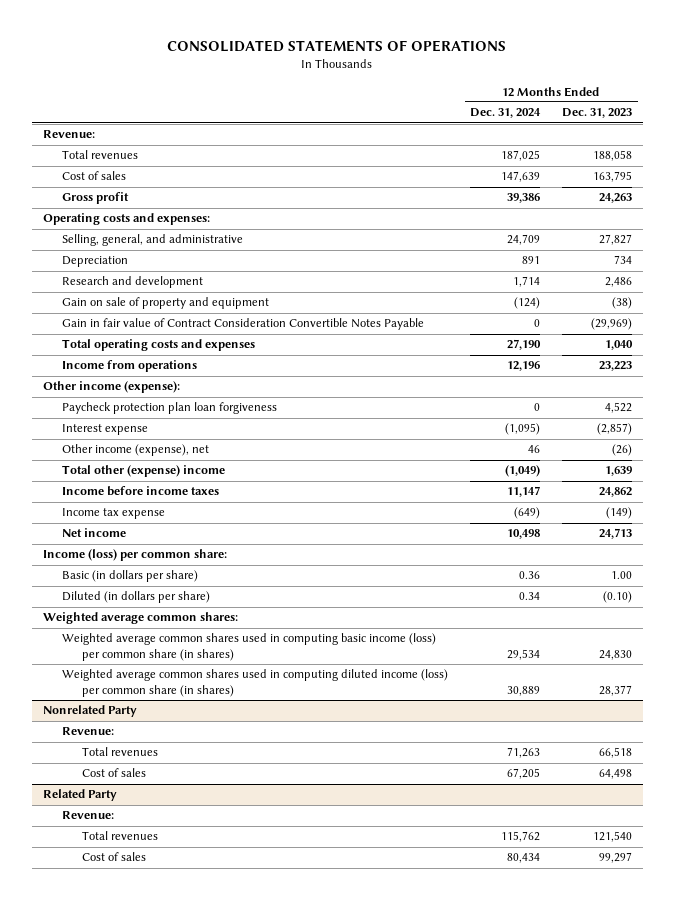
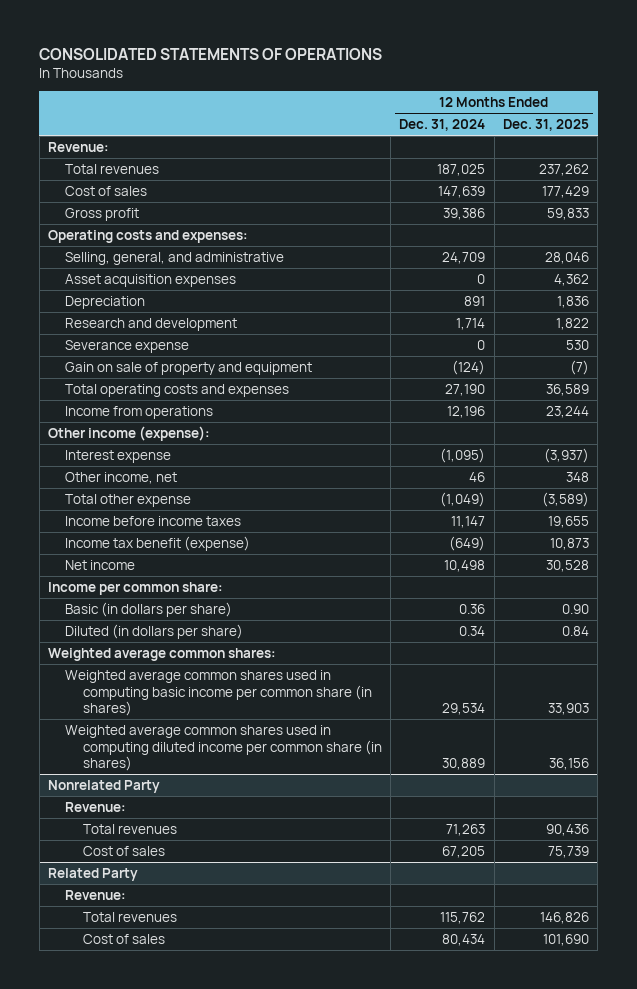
[562,108,633,119] Dec. 31, 2023 -> none
none -> [502,119,589,132] Dec. 31, 2025
none -> [65,273,237,287] Asset acquisition expenses
none -> [65,339,190,353] Severance expense
[62,318,425,331] Gain in fair value of Contract Consideration Convertible Notes Payable -> none
[62,402,278,415] Paycheck protection plan loan forgiveness -> none
[62,444,210,457] Other income (expense), net -> [65,471,178,484] Other income, net
[62,465,226,478] Total other (expense) income -> [65,493,192,507] Total other expense
[62,508,166,520] Income tax expense -> [65,535,251,551] Income tax benefit (expense)
[42,549,227,562] Income (loss) per common share: -> [48,581,224,595] Income per common share:
[62,633,437,661] Weighted average common shares used in computing basic income (loss) per common share (in shares) -> [65,669,372,717] Weighted average common shares used in computing basic income per common share (in shares)
[62,669,449,697] Weighted average common shares used in computing diluted income (loss) per common share (in shares) -> [65,724,382,772] Weighted average common shares used in computing diluted income per common share (in shares)

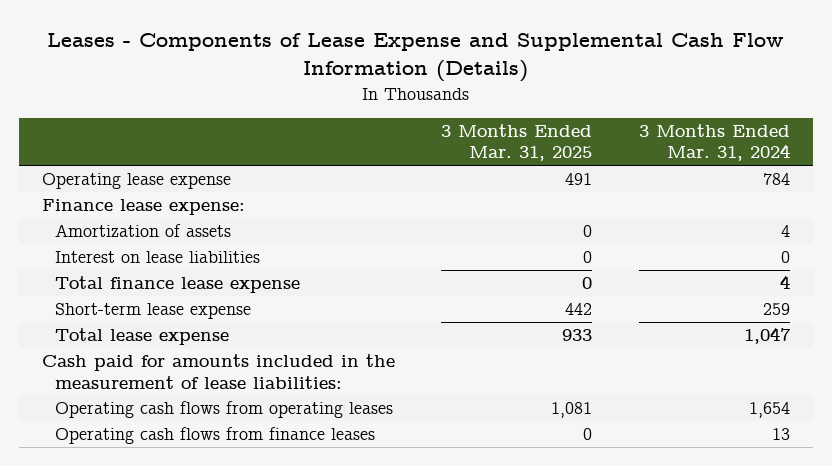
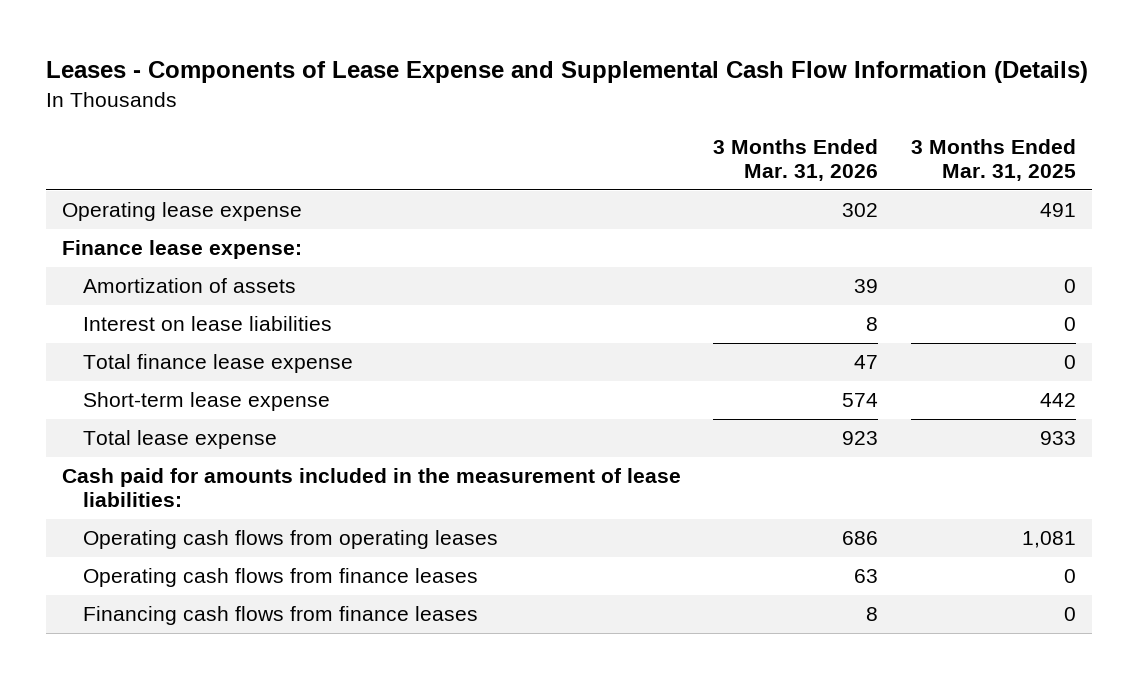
[638,123,790,162] 3 Months Ended Mar. 31, 2024 -> none
none -> [713,138,879,181] 3 Months Ended Mar. 31, 2026
none -> [83,606,479,626] Financing cash flows from finance leases

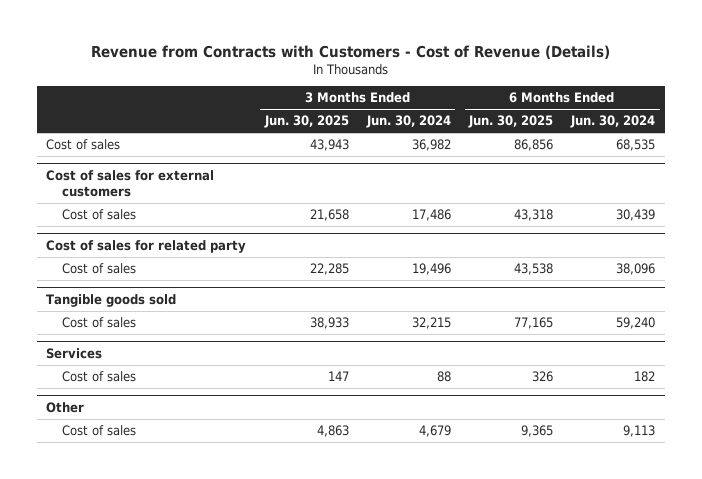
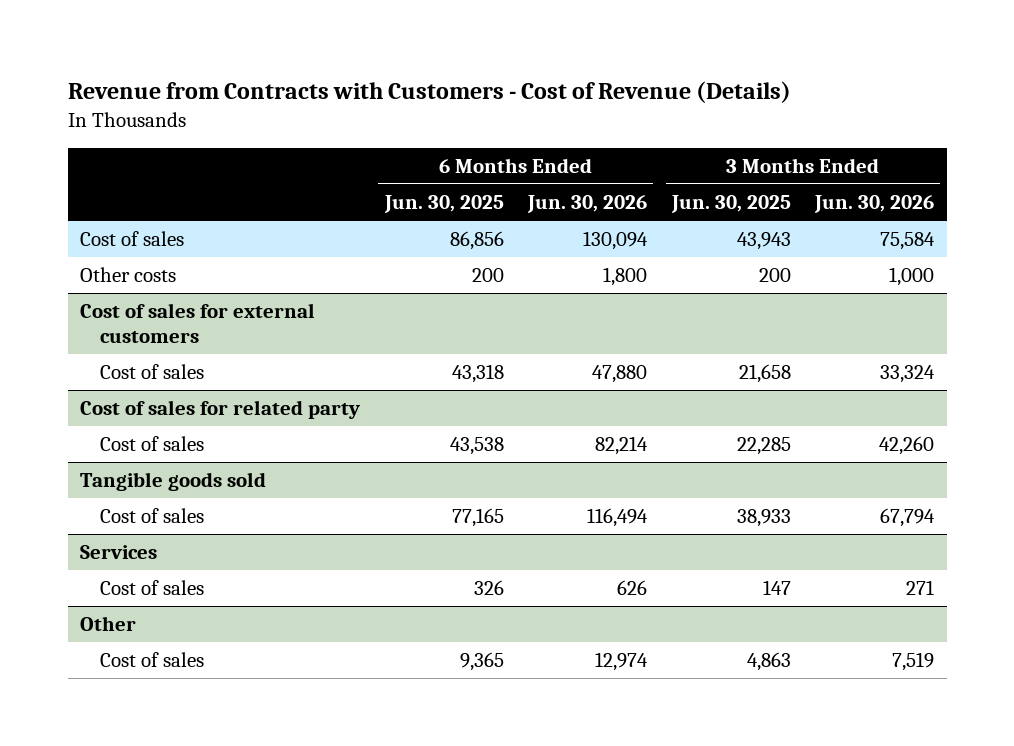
[365,115,451,129] Jun. 30, 2024 -> none
[570,115,656,129] Jun. 30, 2024 -> none
none -> [527,195,648,214] Jun. 30, 2026
none -> [814,195,935,214] Jun. 30, 2026
none -> [79,267,176,283] Other costs

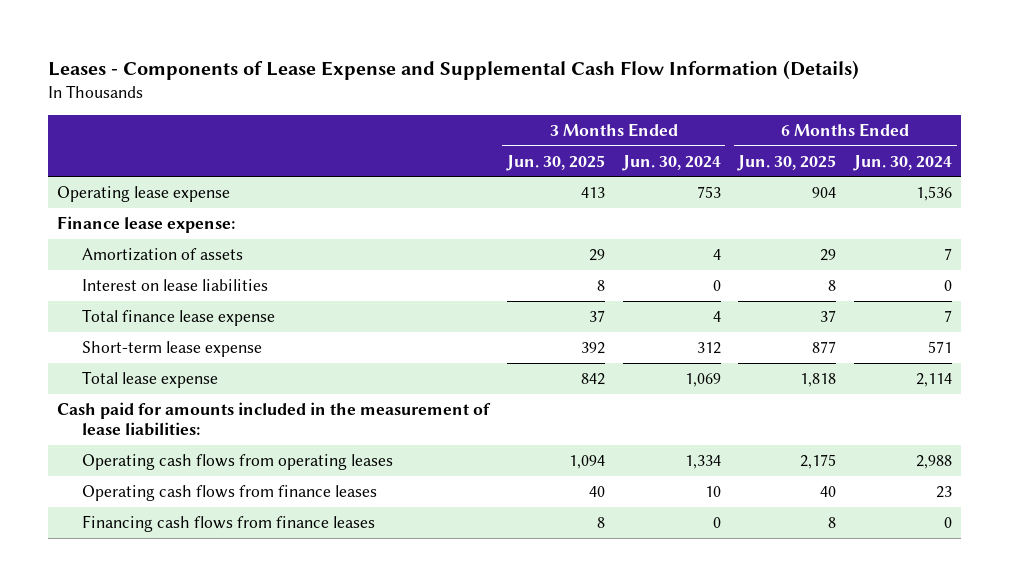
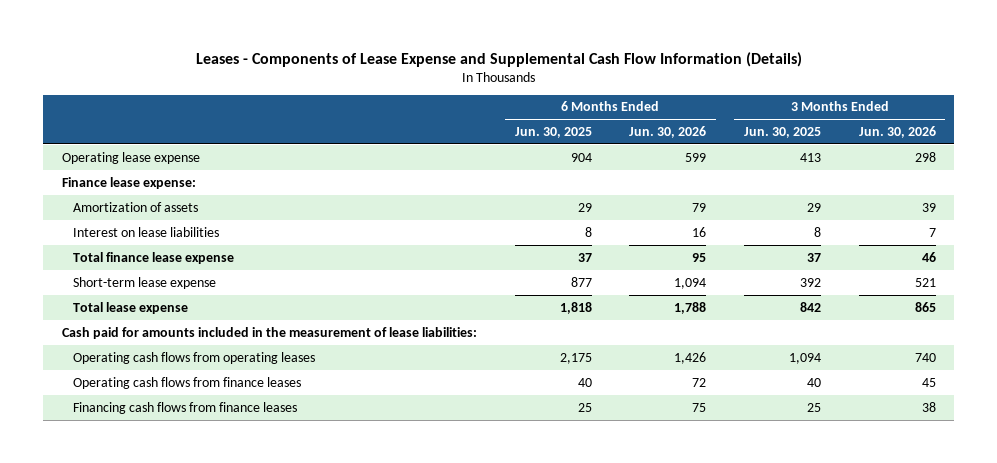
[621,154,721,171] Jun. 30, 2024 -> none
[853,154,953,171] Jun. 30, 2024 -> none
none -> [629,125,707,138] Jun. 30, 2026
none -> [858,125,936,138] Jun. 30, 2026
[596,516,605,528] 8 -> [806,402,821,412] 25
[828,516,837,528] 8 -> [577,402,592,412] 25

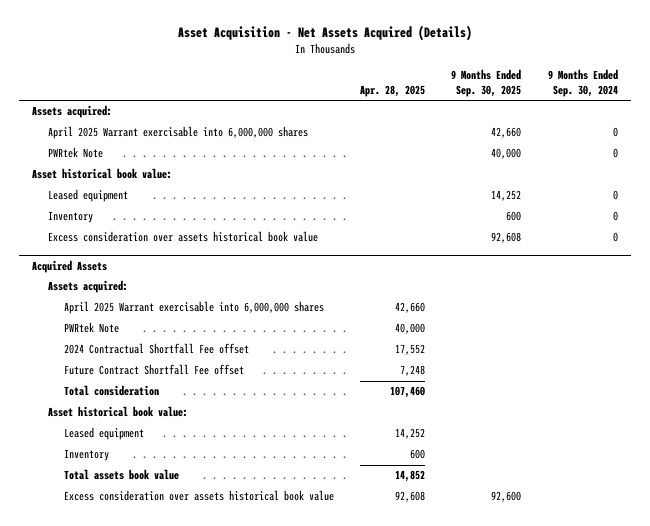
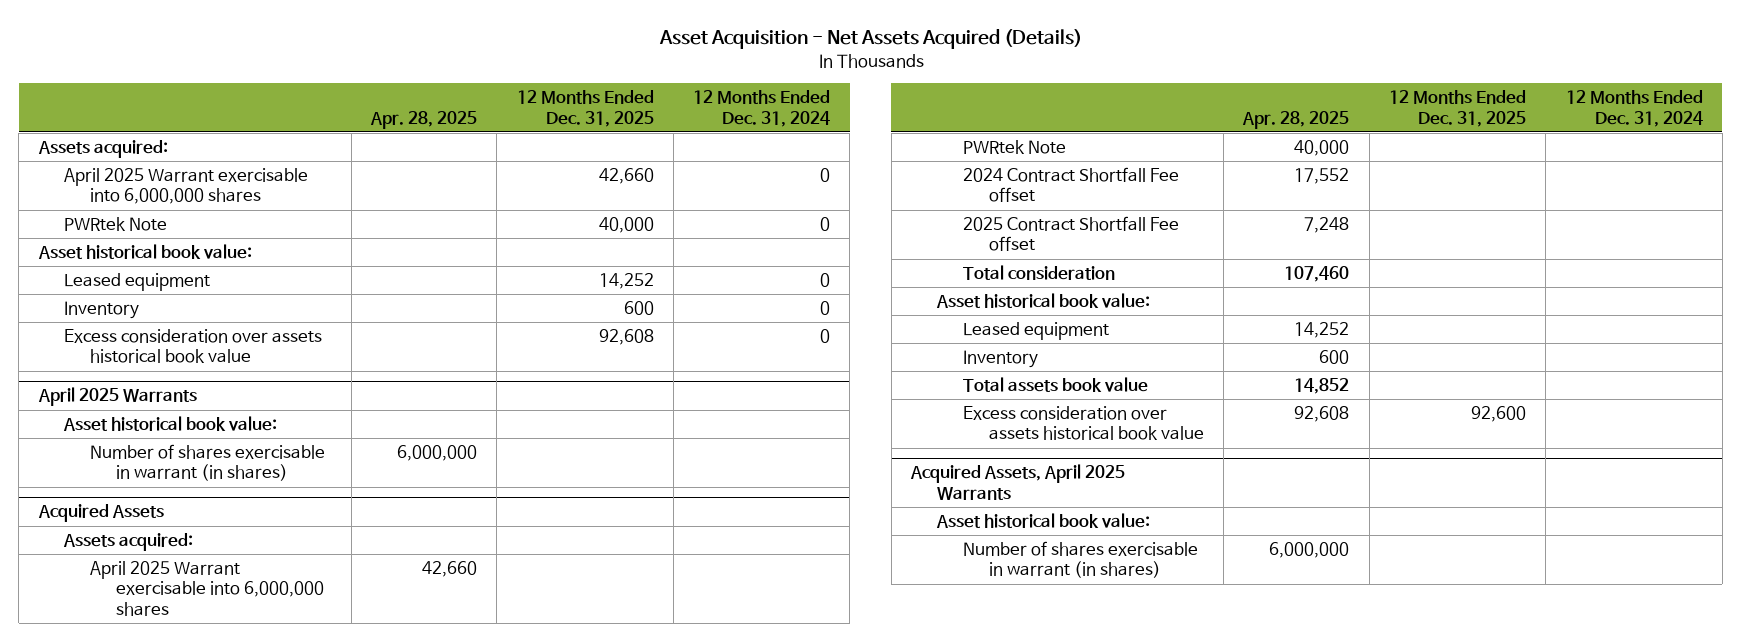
[451,69,522,97] 9 Months Ended Sep. 30, 2025 -> none
[547,69,618,97] 9 Months Ended Sep. 30, 2024 -> none
none -> [516,90,654,127] 12 Months Ended Dec. 31, 2025
none -> [693,90,831,127] 12 Months Ended Dec. 31, 2024
none -> [37,387,197,407] April 2025 Warrants
none -> [63,416,278,432] Asset historical book value:
none -> [90,444,326,482] Number of shares exercisable in warrant (in shares)
[63,343,249,355] 2024 Contractual Shortfall Fee offset -> [962,167,1179,203] 2024 Contract Shortfall Fee offset
[63,364,244,376] Future Contract Shortfall Fee offset -> [962,216,1179,252] 2025 Contract Shortfall Fee offset
none -> [909,464,1125,500] Acquired Assets, April 2025 Warrants
none -> [935,513,1150,529] Asset historical book value:
none -> [962,541,1198,579] Number of shares exercisable in warrant (in shares)

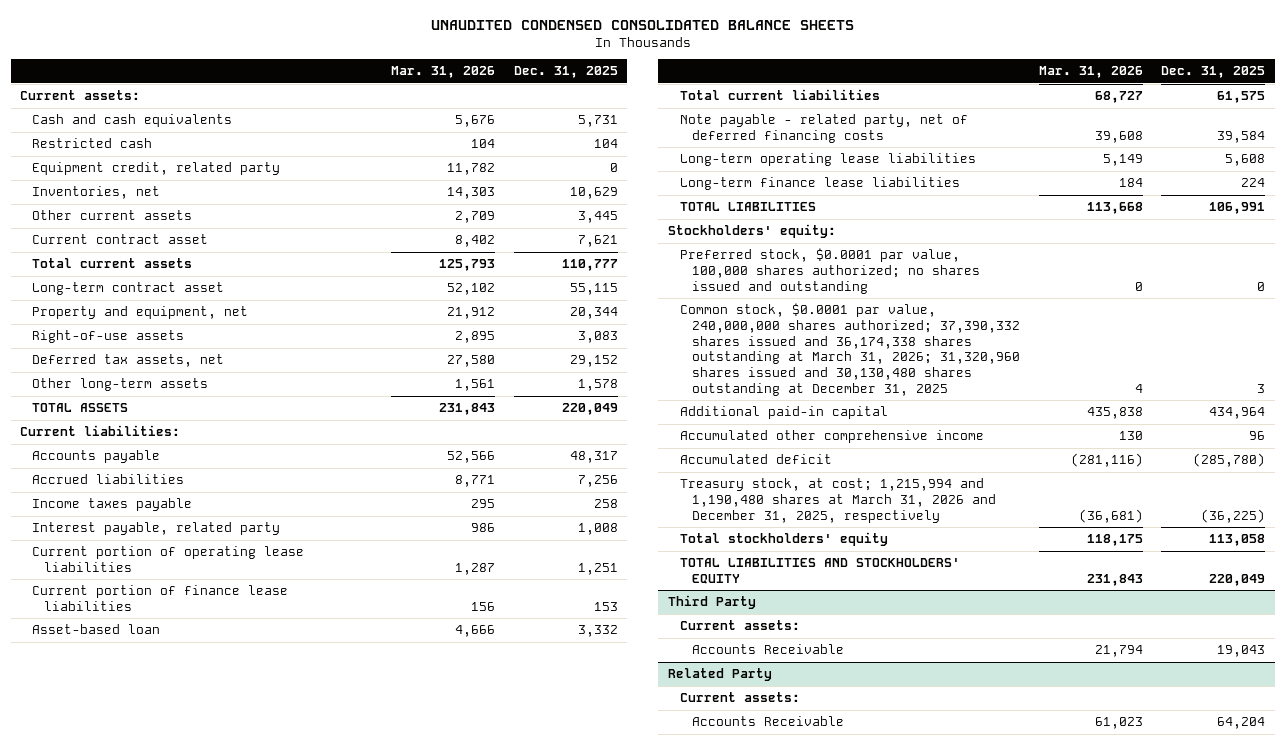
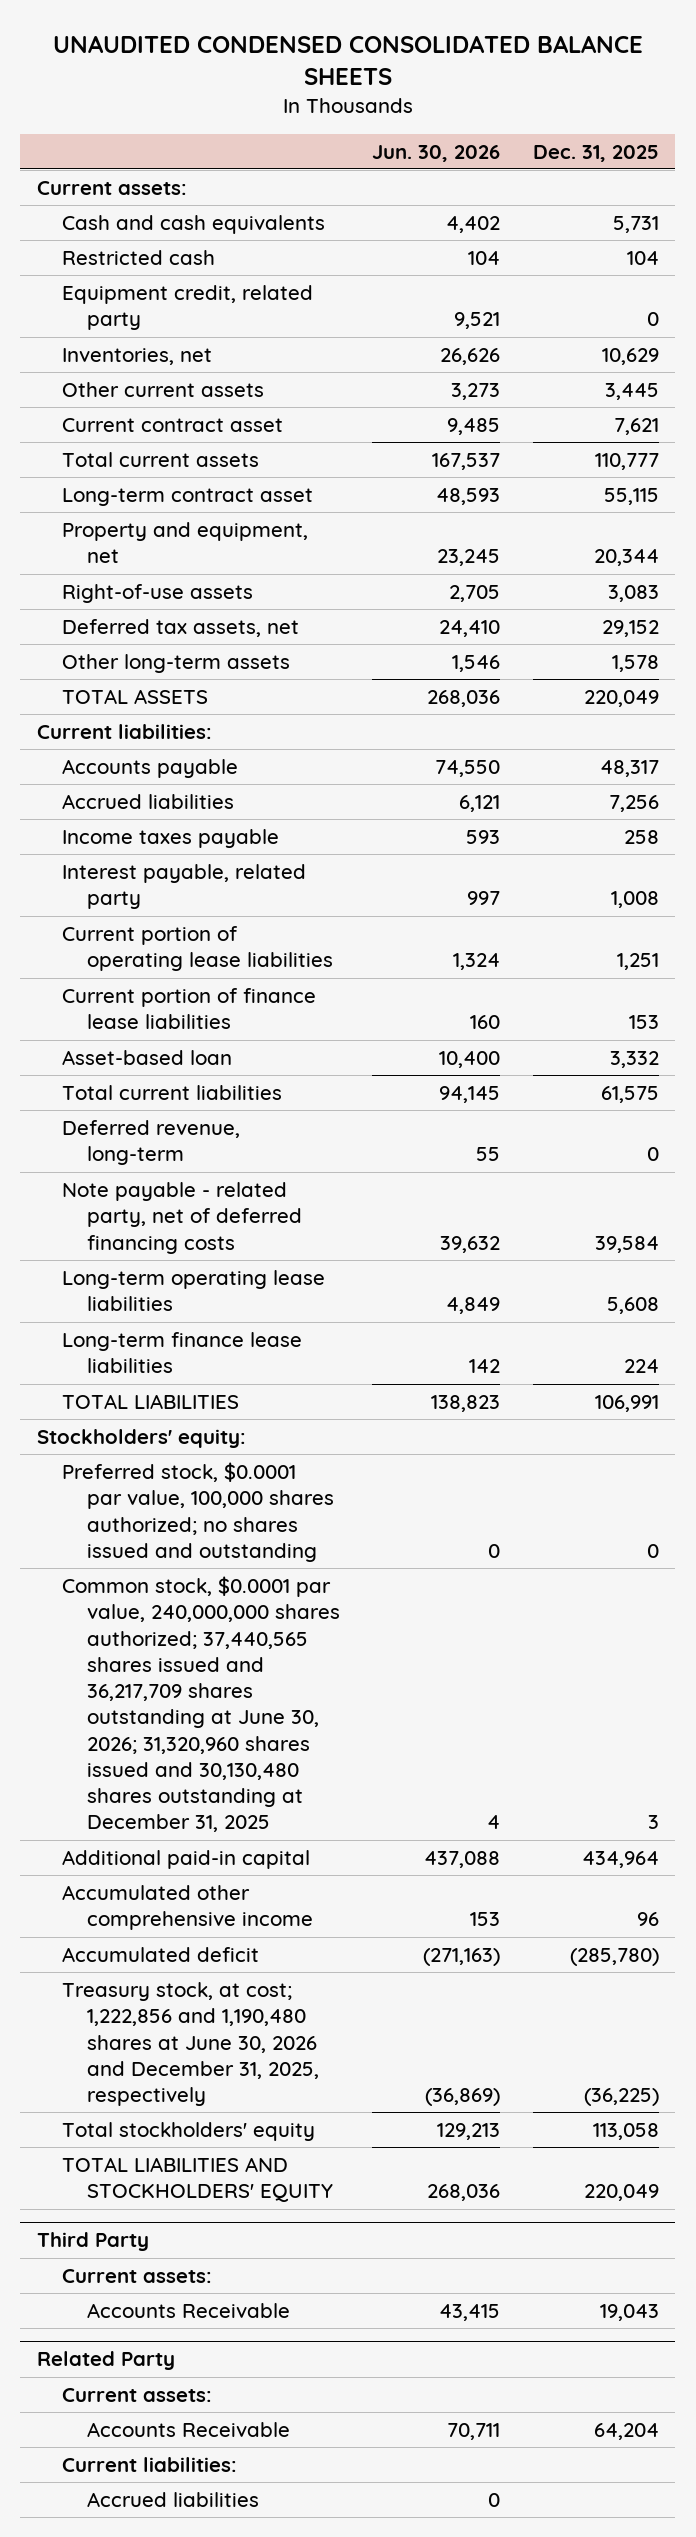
[391,66,496,79] Mar. 31, 2026 -> none
none -> [372,144,501,162] Jun. 30, 2026
none -> [61,1120,240,1166] Deferred revenue, long-term
[679,303,1020,396] Common stock, $0.0001 par value, 240,000,000 shares authorized; 37,390,332 shares issued and 36,174,338 shares outstanding at March 31, 2026; 31,320,960 shares issued and 30,130,480 shares outstanding at December 31, 2025 -> [61,1576,340,1833] Common stock, $0.0001 par value, 240,000,000 shares authorized; 37,440,565 shares issued and 36,217,709 shares outstanding at June 30, 2026; 31,320,960 shares issued and 30,130,480 shares outstanding at December 31, 2025
[679,478,996,523] Treasury stock, at cost; 1,215,994 and 1,190,480 shares at March 31, 2026 and December 31, 2025, respectively -> [61,1982,319,2107] Treasury stock, at cost; 1,222,856 and 1,190,480 shares at June 30, 2026 and December 31, 2025, respectively
none -> [61,2457,237,2473] Current liabilities:
none -> [86,2492,259,2508] Accrued liabilities

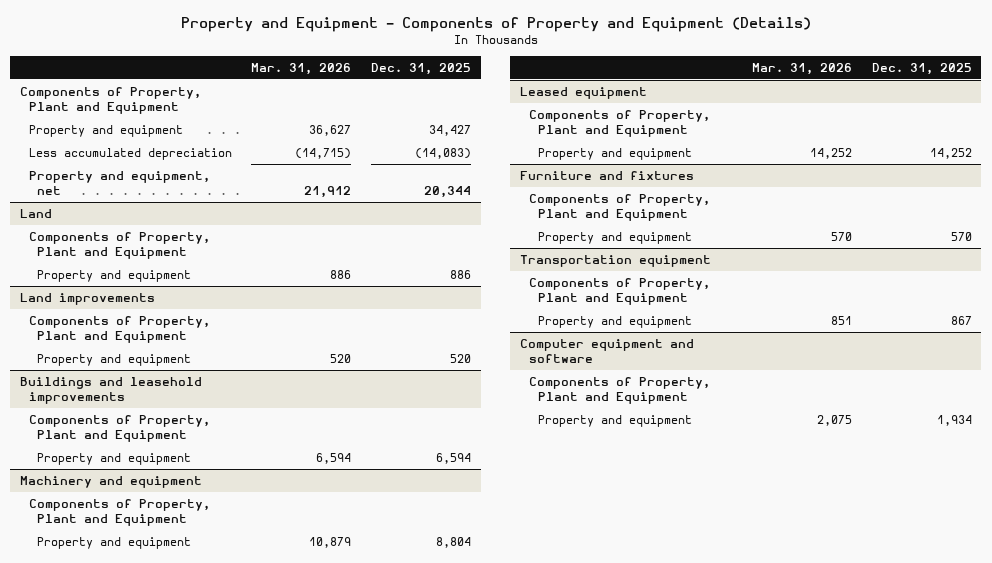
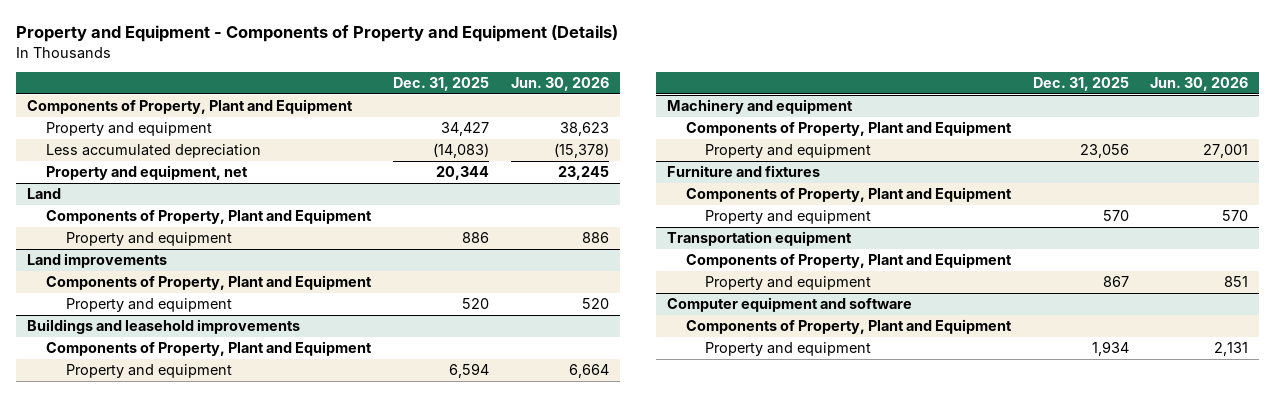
[251,62,352,75] Mar. 31, 2026 -> none
none -> [510,77,609,92] Jun. 30, 2026
[520,86,648,99] Leased equipment -> none
[528,109,710,137] Components of Property, Plant and Equipment -> none
[537,147,692,160] Property and equipment -> none
[436,536,472,548] 8,804 -> [1079,144,1129,159] 23,056

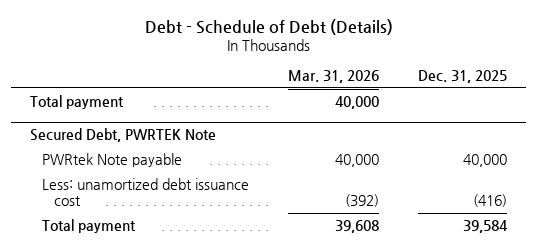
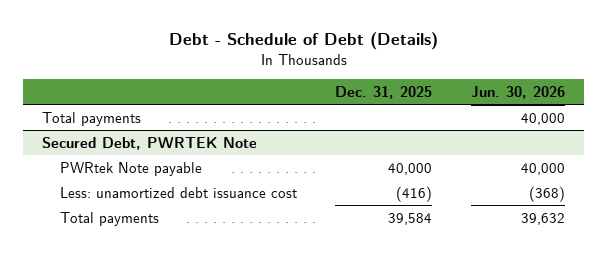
[288,70,380,84] Mar. 31, 2026 -> none
none -> [471,85,566,99] Jun. 30, 2026
[30,95,125,110] Total payment -> [42,111,142,126] Total payments
[42,219,137,234] Total payment -> [59,211,159,226] Total payments

